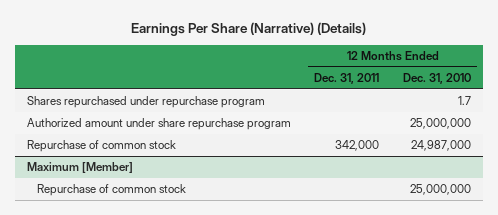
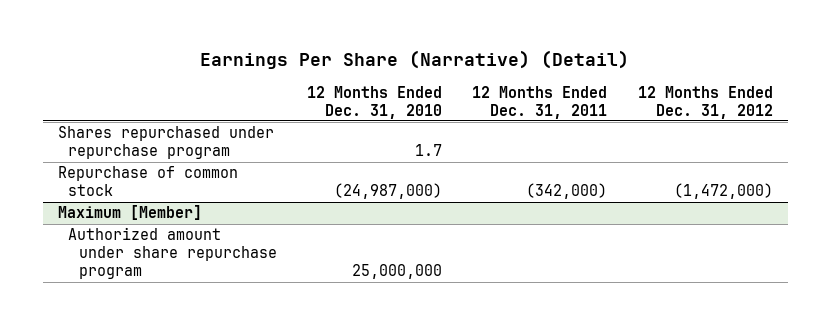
[130,22,366,37] Earnings Per Share (Narrative) (Details) -> [200,49,630,69] Earnings Per Share (Narrative) (Detail)
none -> [637,85,773,119] 12 Months Ended Dec. 31, 2012
[26,118,291,131] Authorized amount under share repurchase program -> none
[335,140,380,152] 342,000 -> [526,183,608,200] (342,000)
[410,140,471,152] 24,987,000 -> [334,183,443,200] (24,987,000)
[36,184,186,197] Repurchase of common stock -> none
none -> [68,227,278,280] Authorized amount under share repurchase program

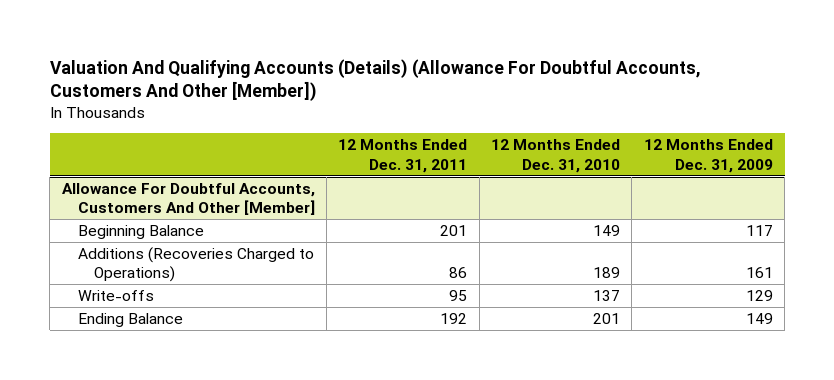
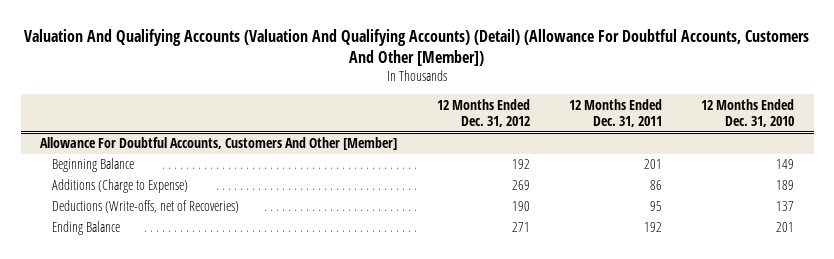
[49,58,701,102] Valuation And Qualifying Accounts (Details) (Allowance For Doubtful Accounts, Customers And Other [Member]) -> [24,28,810,66] Valuation And Qualifying Accounts (Valuation And Qualifying Accounts) (Detail) (Allowance For Doubtful Accounts, Customers And Other [Member])
[643,139,773,173] 12 Months Ended Dec. 31, 2009 -> none
none -> [436,98,530,128] 12 Months Ended Dec. 31, 2012
[77,247,314,283] Additions (Recoveries Charged to Operations) -> [52,179,189,194] Additions (Charge to Expense)
[77,290,154,302] Write-offs -> [52,200,240,214] Deductions (Write-offs, net of Recoveries)

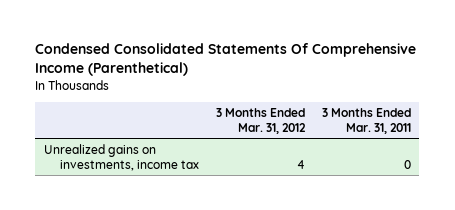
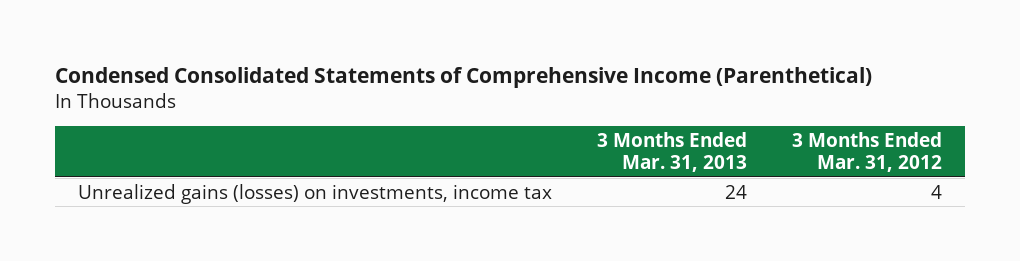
[35,43,417,77] Condensed Consolidated Statements Of Comprehensive Income (Parenthetical) -> [54,67,872,89] Condensed Consolidated Statements of Comprehensive Income (Parenthetical)
[321,107,411,135] 3 Months Ended Mar. 31, 2011 -> none
none -> [596,132,747,173] 3 Months Ended Mar. 31, 2013
[43,143,200,172] Unrealized gains on investments, income tax -> [77,183,552,204] Unrealized gains (losses) on investments, income tax

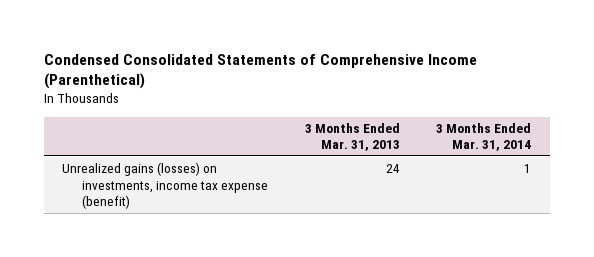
[792,132,943,173] 3 Months Ended Mar. 31, 2012 -> none
none -> [436,122,532,152] 3 Months Ended Mar. 31, 2014
[77,183,552,204] Unrealized gains (losses) on investments, income tax -> [62,161,269,210] Unrealized gains (losses) on investments, income tax expense (benefit)

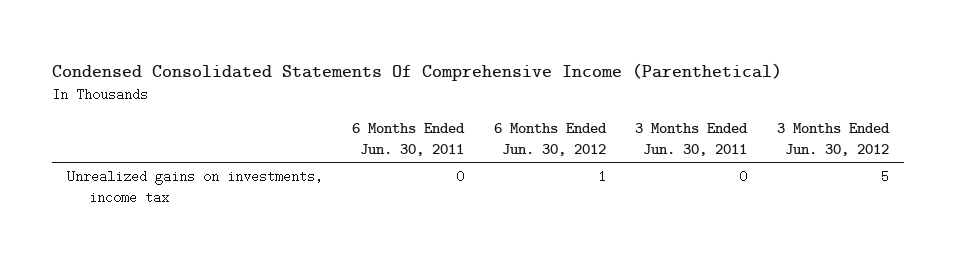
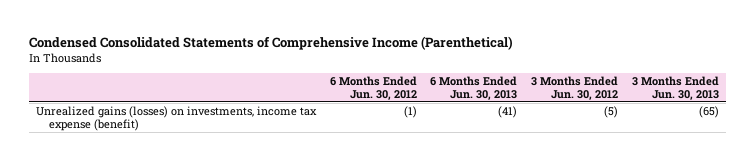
[51,63,782,82] Condensed Consolidated Statements Of Comprehensive Income (Parenthetical) -> [29,35,514,50] Condensed Consolidated Statements of Comprehensive Income (Parenthetical)
[352,123,466,156] 6 Months Ended Jun. 30, 2011 -> none
[635,123,749,156] 3 Months Ended Jun. 30, 2011 -> none
none -> [430,75,518,100] 6 Months Ended Jun. 30, 2013
none -> [631,75,719,100] 3 Months Ended Jun. 30, 2013
[66,170,323,204] Unrealized gains on investments, income tax -> [36,105,318,131] Unrealized gains (losses) on investments, income tax expense (benefit)
[597,170,606,184] 1 -> [403,105,417,118] (1)
[880,170,889,184] 5 -> [604,105,619,118] (5)

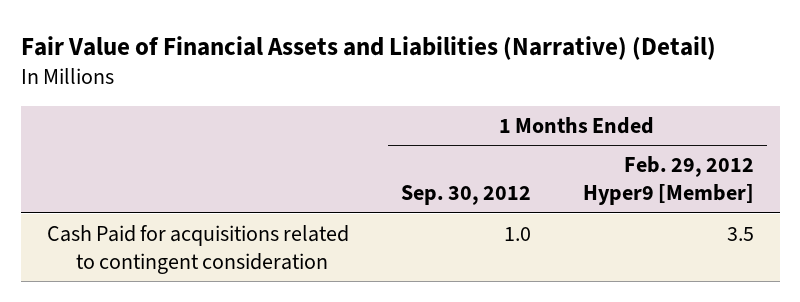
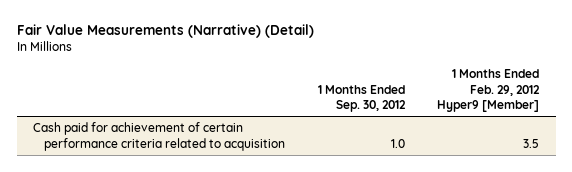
[20,35,716,60] Fair Value of Financial Assets and Liabilities (Narrative) (Detail) -> [16,24,314,39] Fair Value Measurements (Narrative) (Detail)
[46,224,349,274] Cash Paid for acquisitions related to contingent consideration -> [33,122,285,151] Cash paid for achievement of certain performance criteria related to acquisition

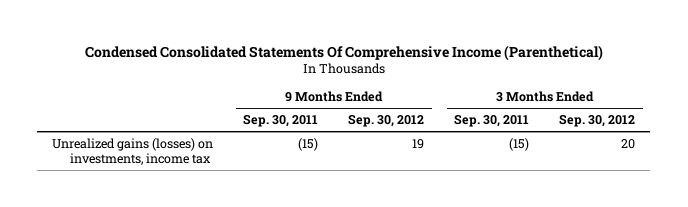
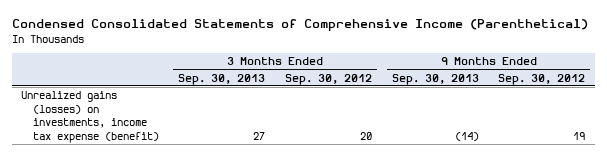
[84,44,603,61] Condensed Consolidated Statements Of Comprehensive Income (Parenthetical) -> [11,19,588,32] Condensed Consolidated Statements of Comprehensive Income (Parenthetical)
[243,114,319,128] Sep. 30, 2011 -> none
[454,114,530,128] Sep. 30, 2011 -> none
none -> [178,73,266,85] Sep. 30, 2013
none -> [391,73,479,85] Sep. 30, 2013
[52,137,214,165] Unrealized gains (losses) on investments, income tax -> [21,91,159,143] Unrealized gains (losses) on investments, income tax expense (benefit)

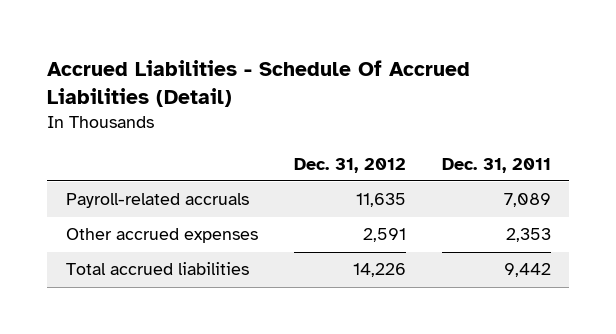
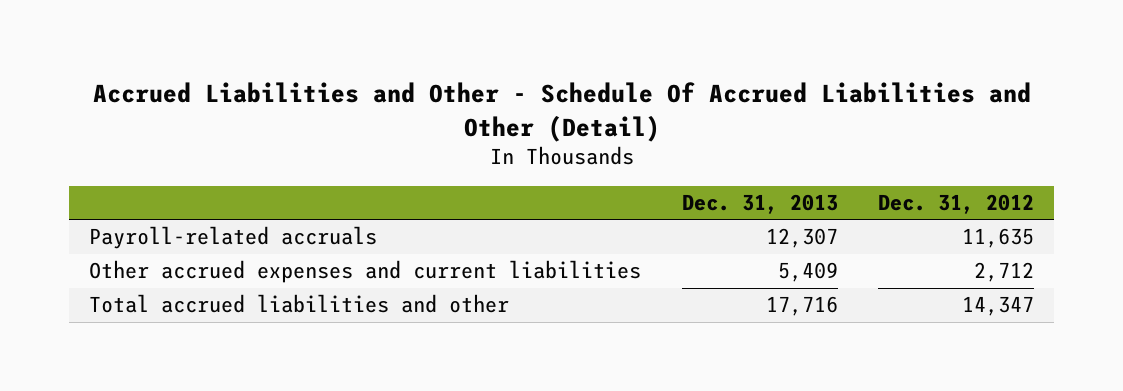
[47,59,471,107] Accrued Liabilities - Schedule Of Accrued Liabilities (Detail) -> [92,82,1031,142] Accrued Liabilities and Other - Schedule Of Accrued Liabilities and Other (Detail)
[441,157,551,173] Dec. 31, 2011 -> none
none -> [681,193,838,214] Dec. 31, 2013
[65,228,258,244] Other accrued expenses -> [89,260,642,284] Other accrued expenses and current liabilities
[362,228,406,243] 2,591 -> [973,262,1034,283] 2,712
[65,262,249,276] Total accrued liabilities -> [89,294,510,314] Total accrued liabilities and other
[352,263,406,278] 14,226 -> [961,296,1034,317] 14,347

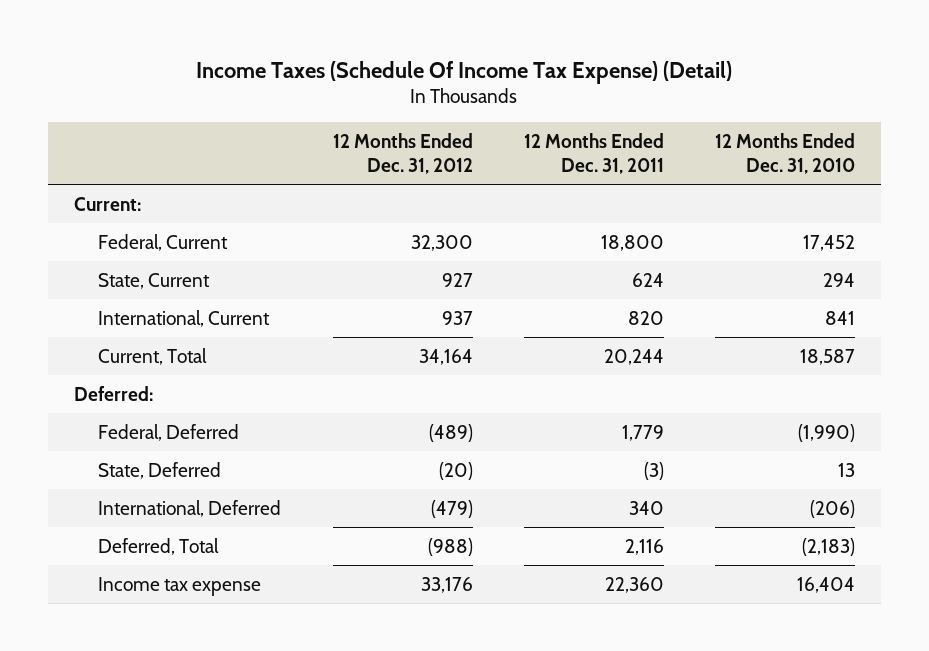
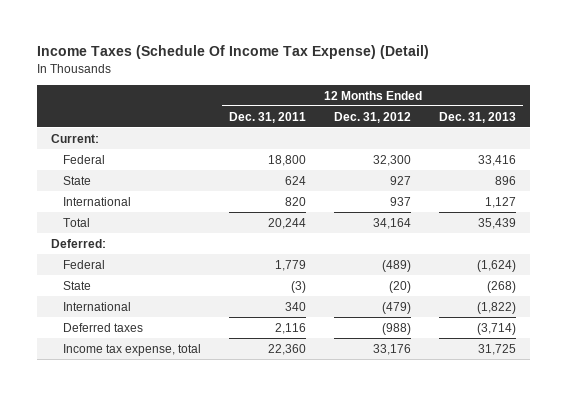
[715,133,856,175] 12 Months Ended Dec. 31, 2010 -> none
none -> [439,111,517,123] Dec. 31, 2013
[98,233,229,251] Federal, Current -> [63,154,106,164] Federal
[98,272,211,289] State, Current -> [63,175,92,185] State
[98,309,271,327] International, Current -> [63,196,132,206] International
[98,347,208,365] Current, Total -> [63,217,91,227] Total
[98,423,240,441] Federal, Deferred -> [63,259,106,269] Federal
[98,461,222,479] State, Deferred -> [63,280,92,290] State
[98,499,282,517] International, Deferred -> [63,301,132,311] International
[98,537,220,555] Deferred, Total -> [63,322,144,332] Deferred taxes
[98,576,262,596] Income tax expense -> [63,343,202,356] Income tax expense, total

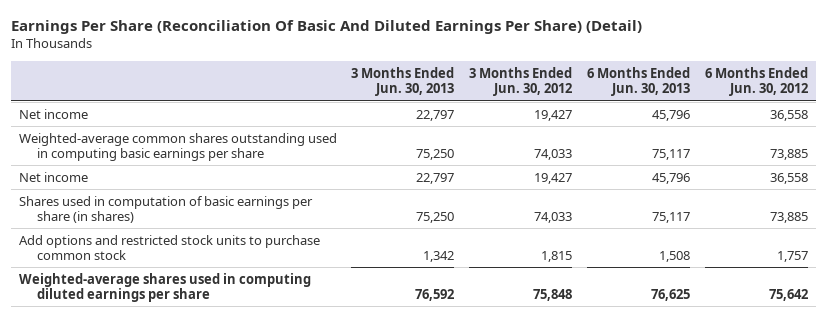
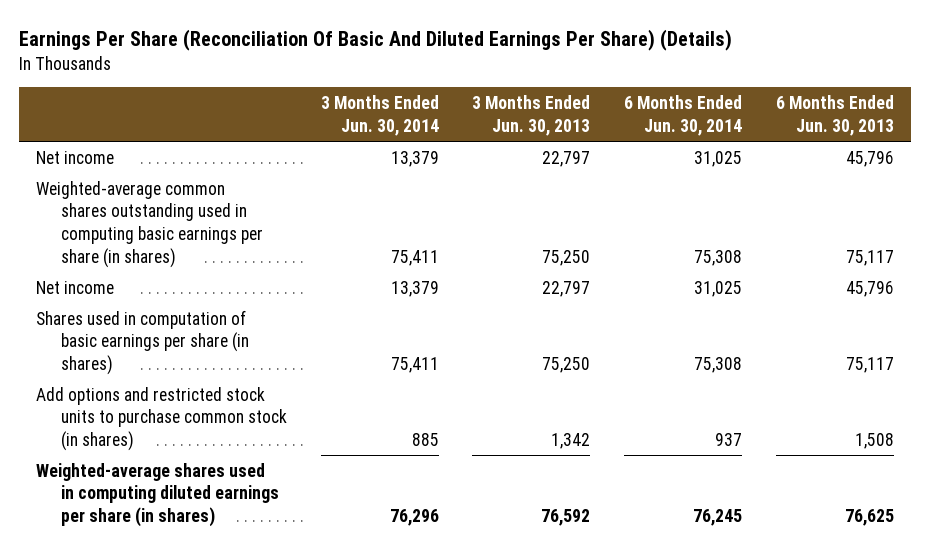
[11,20,643,35] Earnings Per Share (Reconciliation Of Basic And Diluted Earnings Per Share) (Detail) -> [19,29,733,52] Earnings Per Share (Reconciliation Of Basic And Diluted Earnings Per Share) (Details)
[469,67,573,97] 3 Months Ended Jun. 30, 2012 -> none
[705,67,809,97] 6 Months Ended Jun. 30, 2012 -> none
none -> [320,95,439,136] 3 Months Ended Jun. 30, 2014
none -> [624,95,743,136] 6 Months Ended Jun. 30, 2014
[18,132,337,162] Weighted-average common shares outstanding used in computing basic earnings per share -> [36,180,263,268] Weighted-average common shares outstanding used in computing basic earnings per share (in shares)
[18,234,320,261] Add options and restricted stock units to purchase common stock -> [36,386,287,451] Add options and restricted stock units to purchase common stock (in shares)
[18,272,311,303] Weighted-average shares used in computing diluted earnings per share -> [36,462,279,527] Weighted-average shares used in computing diluted earnings per share (in shares)

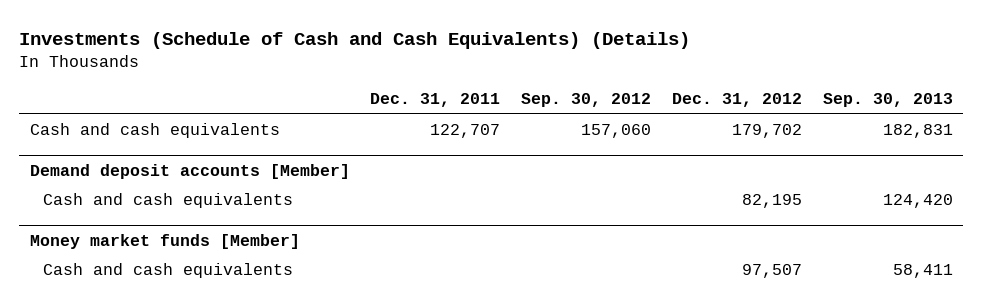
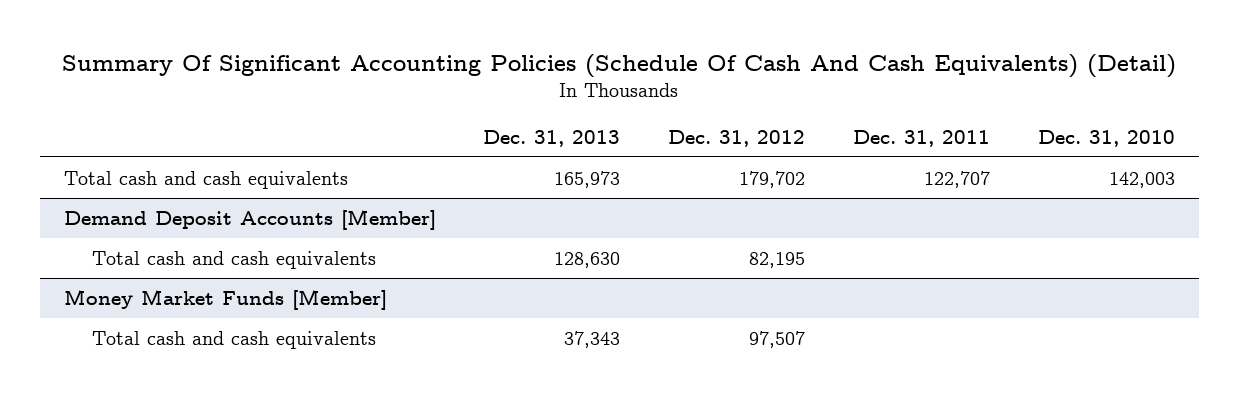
[19,31,691,49] Investments (Schedule of Cash and Cash Equivalents) (Details) -> [62,53,1177,78] Summary Of Significant Accounting Policies (Schedule Of Cash And Cash Equivalents) (Detail)
[521,93,652,108] Sep. 30, 2012 -> none
[822,93,953,108] Sep. 30, 2013 -> none
none -> [483,129,621,147] Dec. 31, 2013
none -> [1038,129,1176,147] Dec. 31, 2010
[29,123,280,139] Cash and cash equivalents -> [63,170,348,189] Total cash and cash equivalents
[29,163,350,179] Demand deposit accounts [Member] -> [63,208,436,230] Demand Deposit Accounts [Member]
[42,193,293,209] Cash and cash equivalents -> [92,250,377,269] Total cash and cash equivalents
[29,233,300,249] Money market funds [Member] -> [63,288,387,310] Money Market Funds [Member]
[42,263,293,279] Cash and cash equivalents -> [92,330,377,349] Total cash and cash equivalents

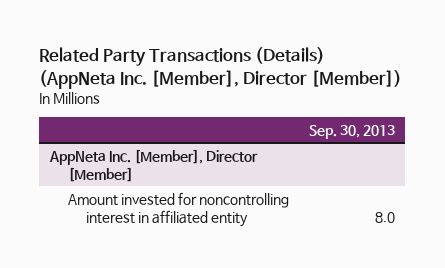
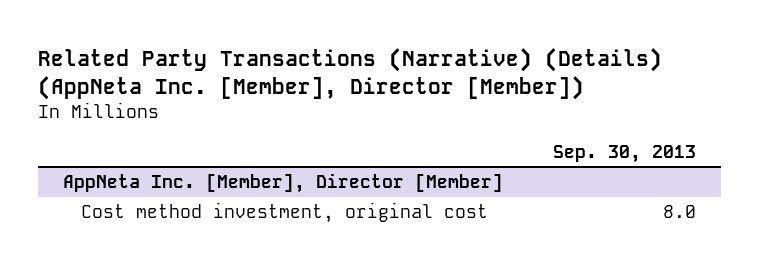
[39,47,403,89] Related Party Transactions (Details) (AppNeta Inc. [Member], Director [Member]) -> [37,47,662,100] Related Party Transactions (Narrative) (Details) (AppNeta Inc. [Member], Director [Member])
[67,191,289,227] Amount invested for noncontrolling interest in affiliated entity -> [80,202,488,224] Cost method investment, original cost

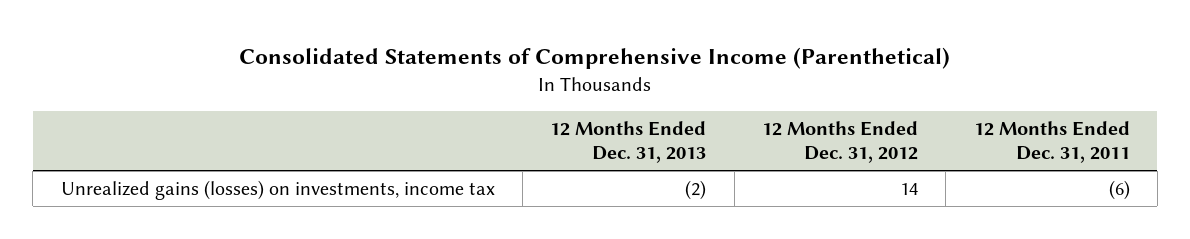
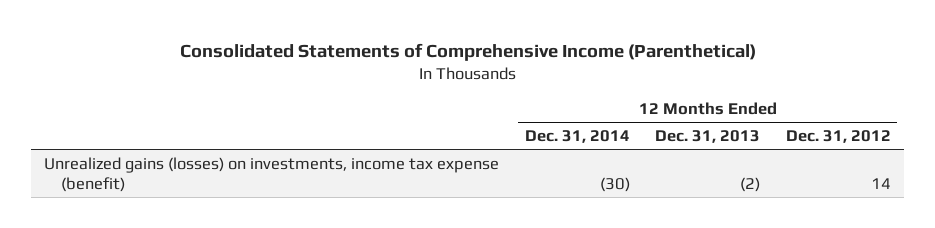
[973,120,1130,164] 12 Months Ended Dec. 31, 2011 -> none
none -> [524,129,630,143] Dec. 31, 2014
[60,180,495,201] Unrealized gains (losses) on investments, income tax -> [44,156,500,192] Unrealized gains (losses) on investments, income tax expense (benefit)

